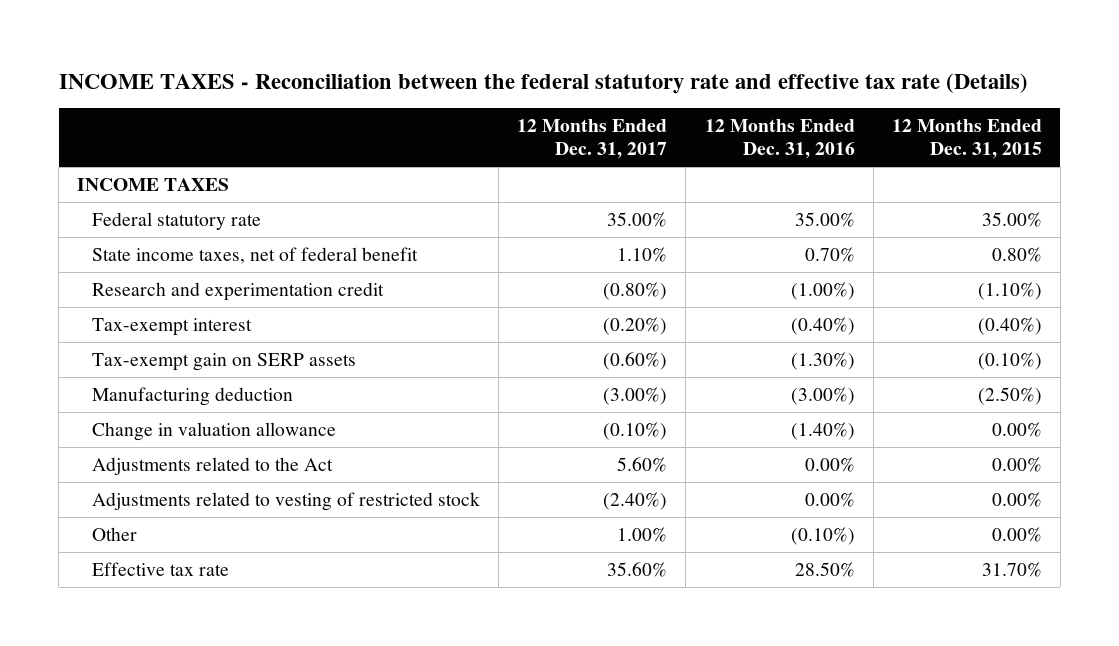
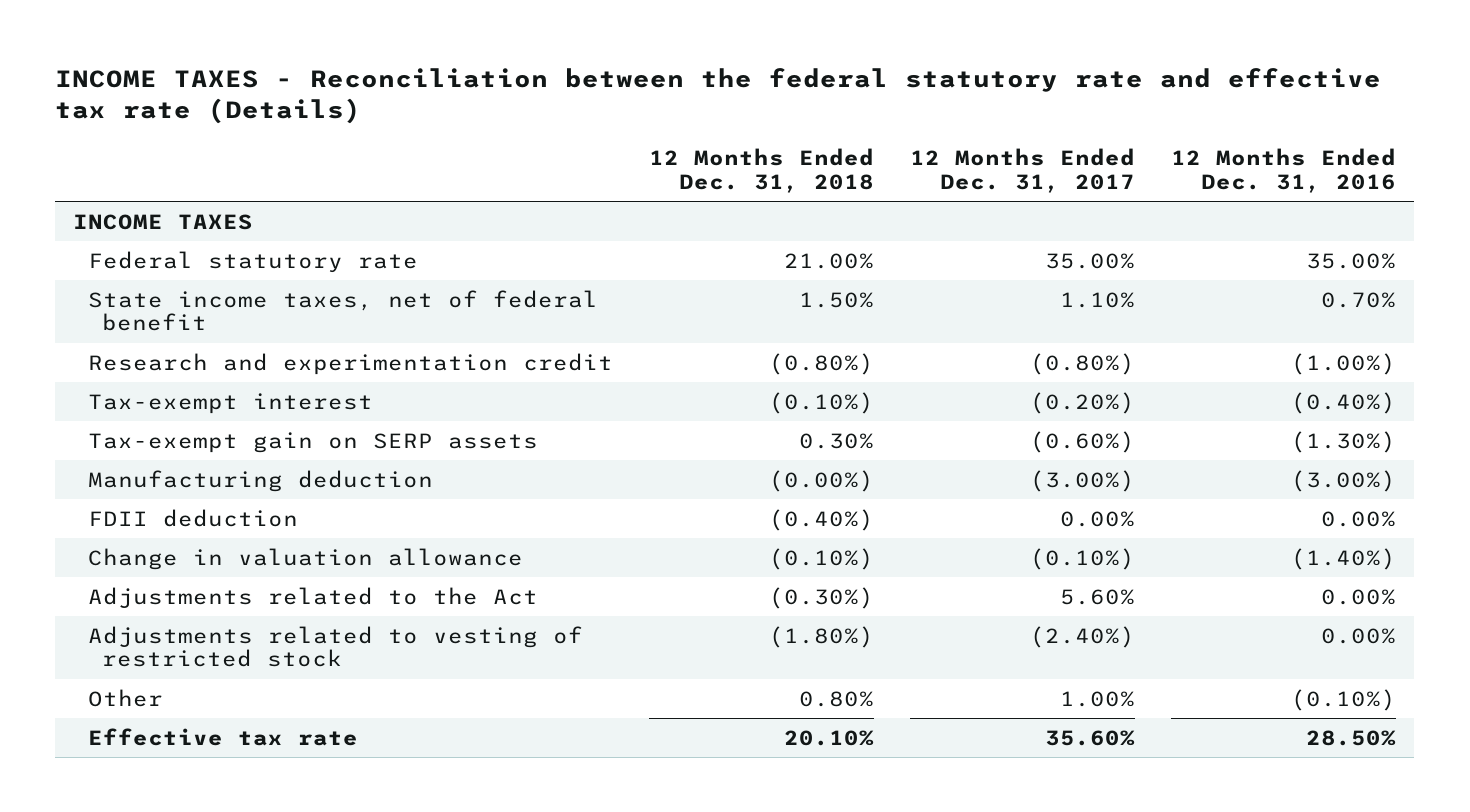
[891,119,1042,159] 12 Months Ended Dec. 31, 2015 -> none
none -> [648,148,874,193] 12 Months Ended Dec. 31, 2018
none -> [87,508,298,527] FDII deduction

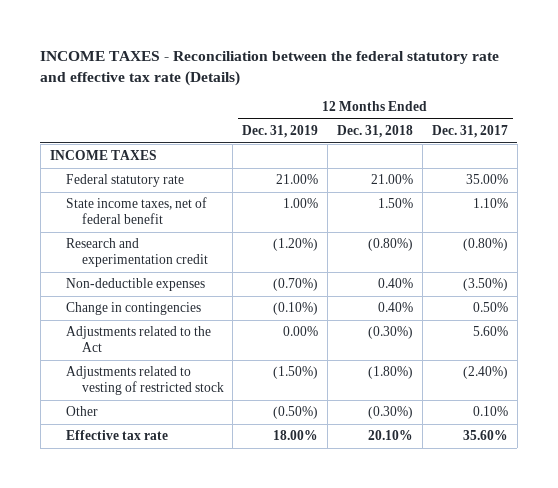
[1171,148,1397,193] 12 Months Ended Dec. 31, 2016 -> none
none -> [242,125,319,139] Dec. 31, 2019
[87,392,373,414] Tax-exempt interest -> none
[87,431,538,453] Tax-exempt gain on SERP assets -> none
[87,469,433,492] Manufacturing deduction -> none
[87,508,298,527] FDII deduction -> none
[87,547,523,570] Change in valuation allowance -> none
none -> [65,278,205,292] Non-deductible expenses
none -> [65,302,201,316] Change in contingencies
[798,690,874,707] 0.80% -> [368,406,414,420] (0.30%)
[1060,690,1136,707] 1.00% -> [473,406,509,417] 0.10%

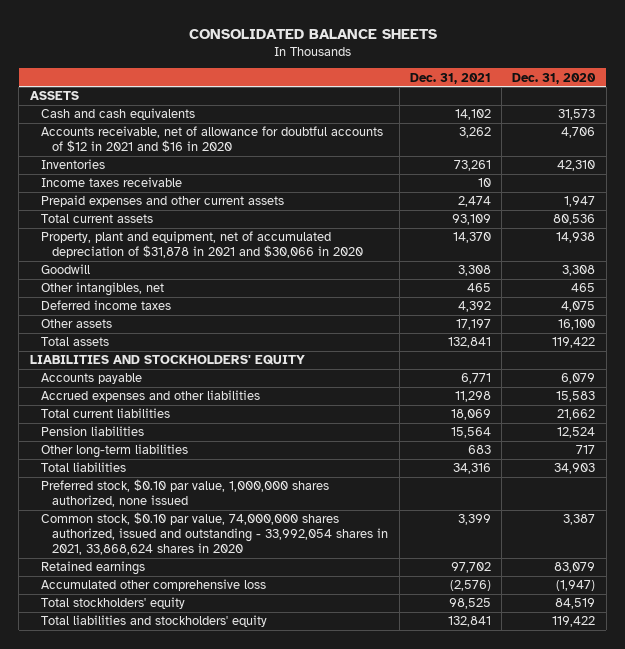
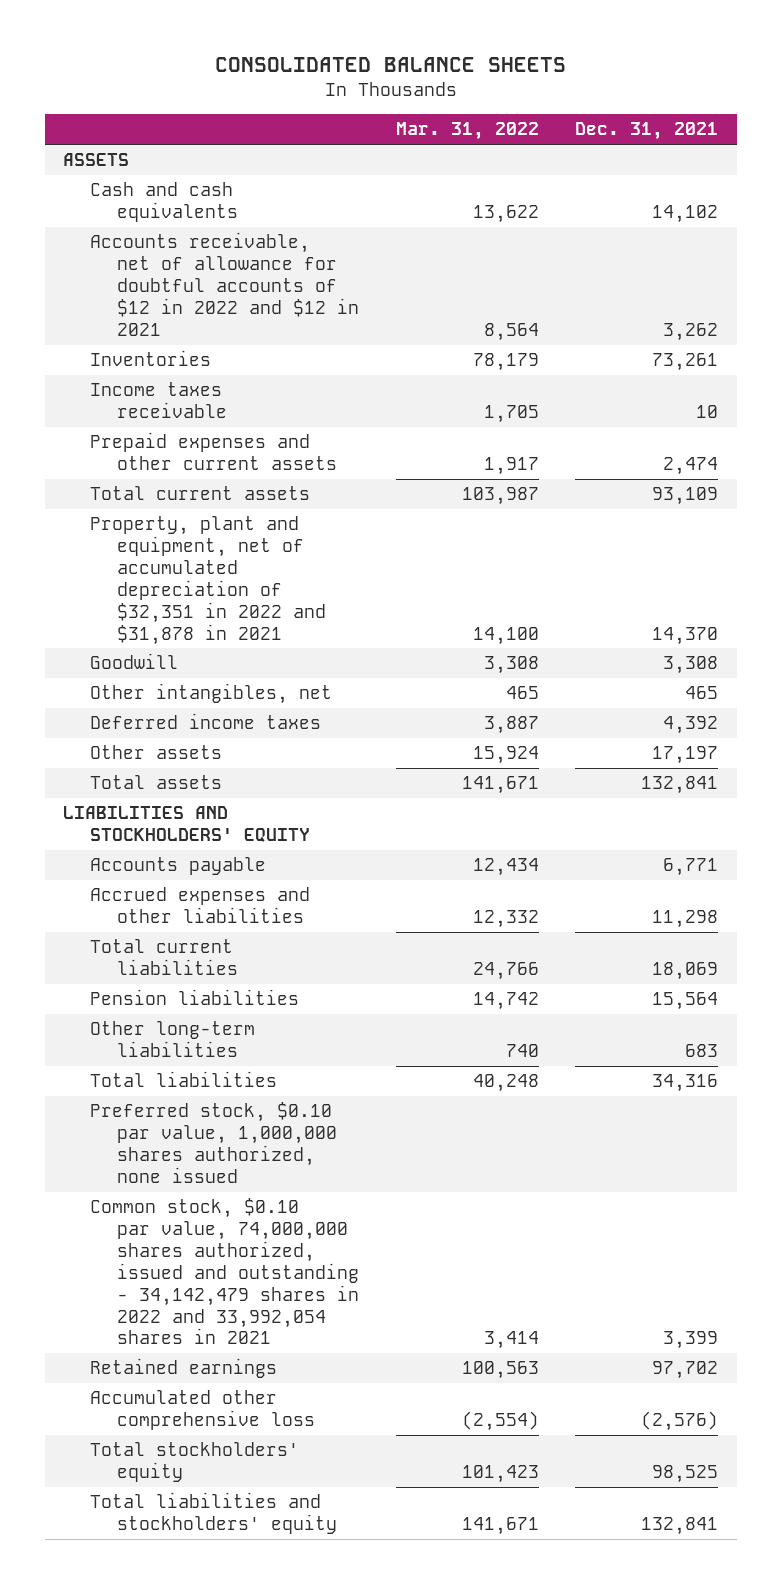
[512,72,597,84] Dec. 31, 2020 -> none
none -> [395,122,539,141] Mar. 31, 2022
[40,126,383,153] Accounts receivable, net of allowance for doubtful accounts of $12 in 2021 and $16 in 2020 -> [90,232,360,336] Accounts receivable, net of allowance for doubtful accounts of $12 in 2022 and $12 in 2021
[40,231,364,259] Property, plant and equipment, net of accumulated depreciation of $31,878 in 2021 and $30,066 in 2020 -> [90,516,327,645] Property, plant and equipment, net of accumulated depreciation of $32,351 in 2022 and $31,878 in 2021
[40,512,389,556] Common stock, $0.10 par value, 74,000,000 shares authorized, issued and outstanding - 33,992,054 shares in 2021, 33,868,624 shares in 2020 -> [90,1198,360,1345] Common stock, $0.10 par value, 74,000,000 shares authorized, issued and outstanding - 34,142,479 shares in 2022 and 33,992,054 shares in 2021

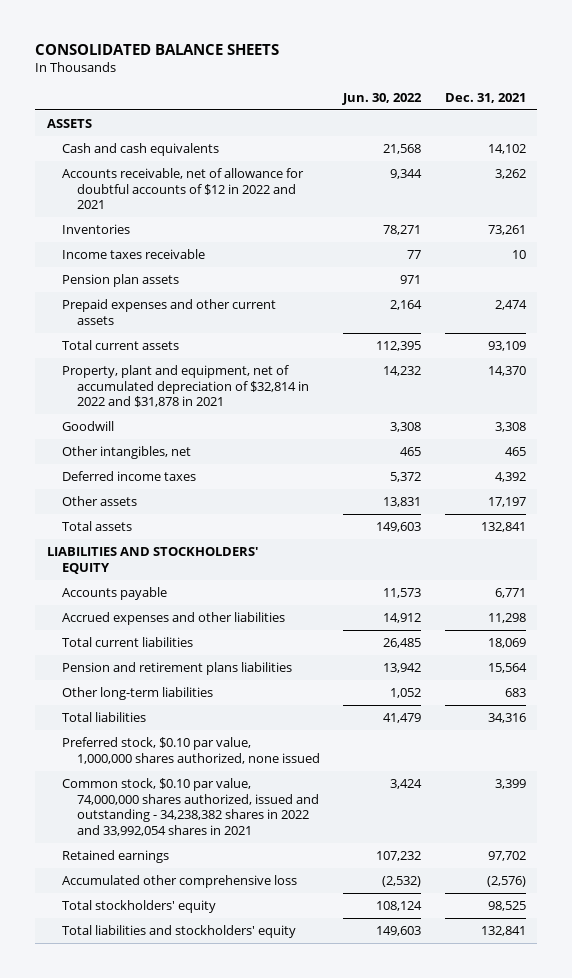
[395,122,539,141] Mar. 31, 2022 -> none
none -> [342,92,423,105] Jun. 30, 2022
[90,232,360,336] Accounts receivable, net of allowance for doubtful accounts of $12 in 2022 and $12 in 2021 -> [62,167,305,210] Accounts receivable, net of allowance for doubtful accounts of $12 in 2022 and 2021
none -> [62,273,180,287] Pension plan assets
[90,516,327,645] Property, plant and equipment, net of accumulated depreciation of $32,351 in 2022 and $31,878 in 2021 -> [62,364,310,408] Property, plant and equipment, net of accumulated depreciation of $32,814 in 2022 and $31,878 in 2021
[90,989,300,1006] Pension liabilities -> [62,661,293,675] Pension and retirement plans liabilities
[90,1198,360,1345] Common stock, $0.10 par value, 74,000,000 shares authorized, issued and outstanding - 34,142,479 shares in 2022 and 33,992,054 shares in 2021 -> [62,777,320,837] Common stock, $0.10 par value, 74,000,000 shares authorized, issued and outstanding - 34,238,382 shares in 2022 and 33,992,054 shares in 2021

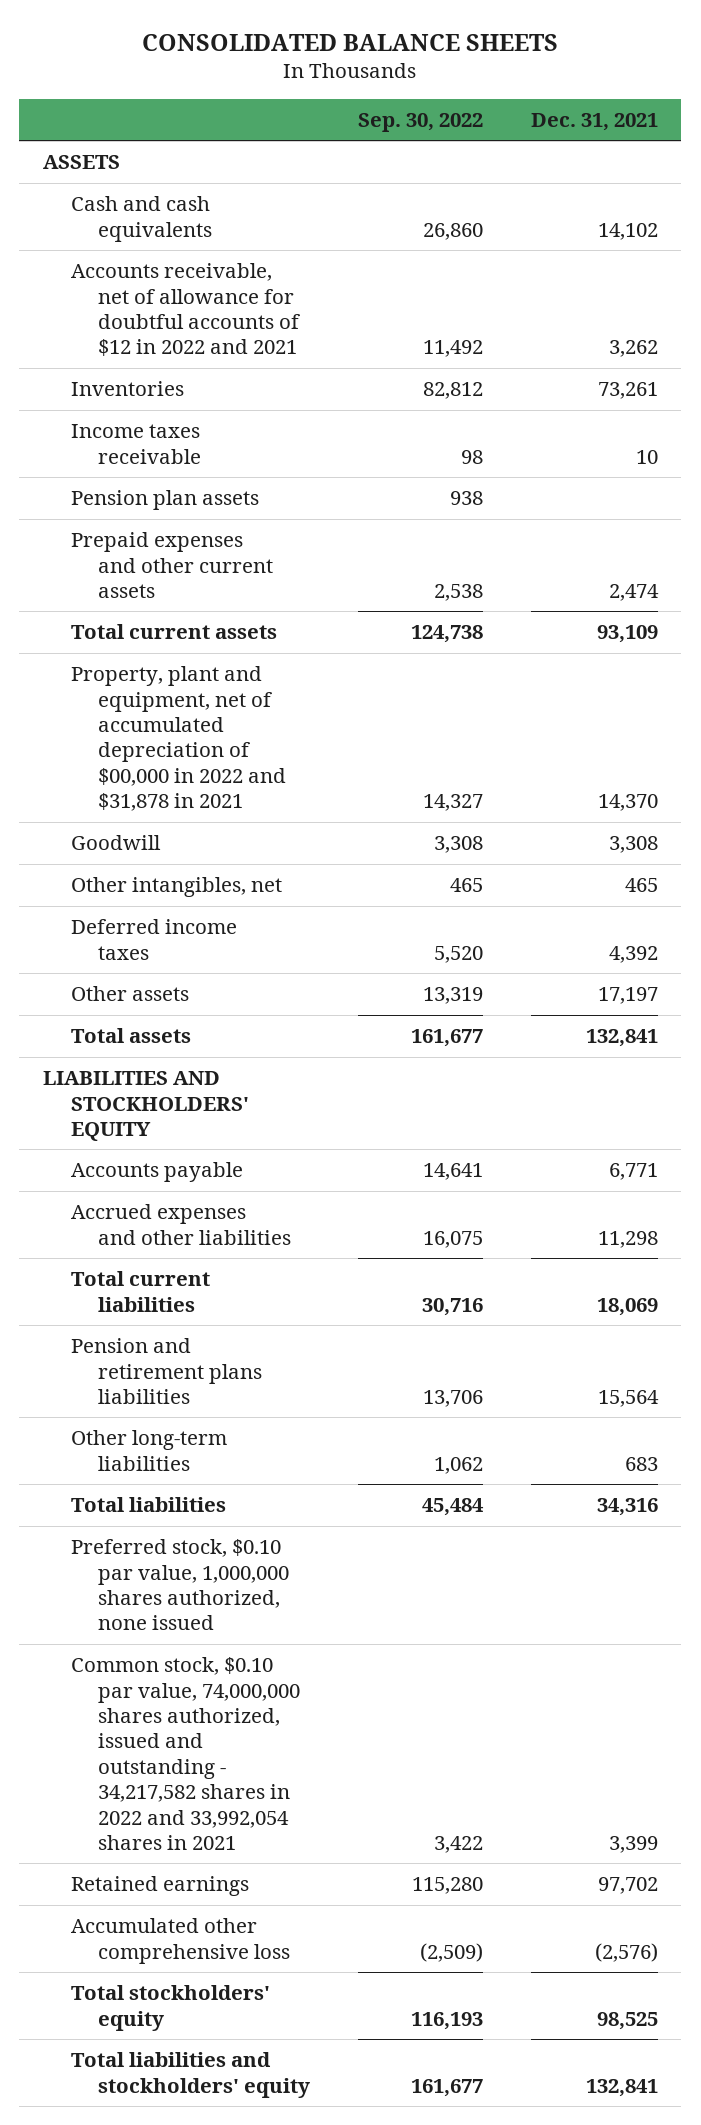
[342,92,423,105] Jun. 30, 2022 -> none
none -> [357,112,483,132] Sep. 30, 2022
[62,364,310,408] Property, plant and equipment, net of accumulated depreciation of $32,814 in 2022 and $31,878 in 2021 -> [70,666,287,812] Property, plant and equipment, net of accumulated depreciation of $00,000 in 2022 and $31,878 in 2021
[62,777,320,837] Common stock, $0.10 par value, 74,000,000 shares authorized, issued and outstanding - 34,238,382 shares in 2022 and 33,992,054 shares in 2021 -> [70,1657,301,1850] Common stock, $0.10 par value, 74,000,000 shares authorized, issued and outstanding - 34,217,582 shares in 2022 and 33,992,054 shares in 2021

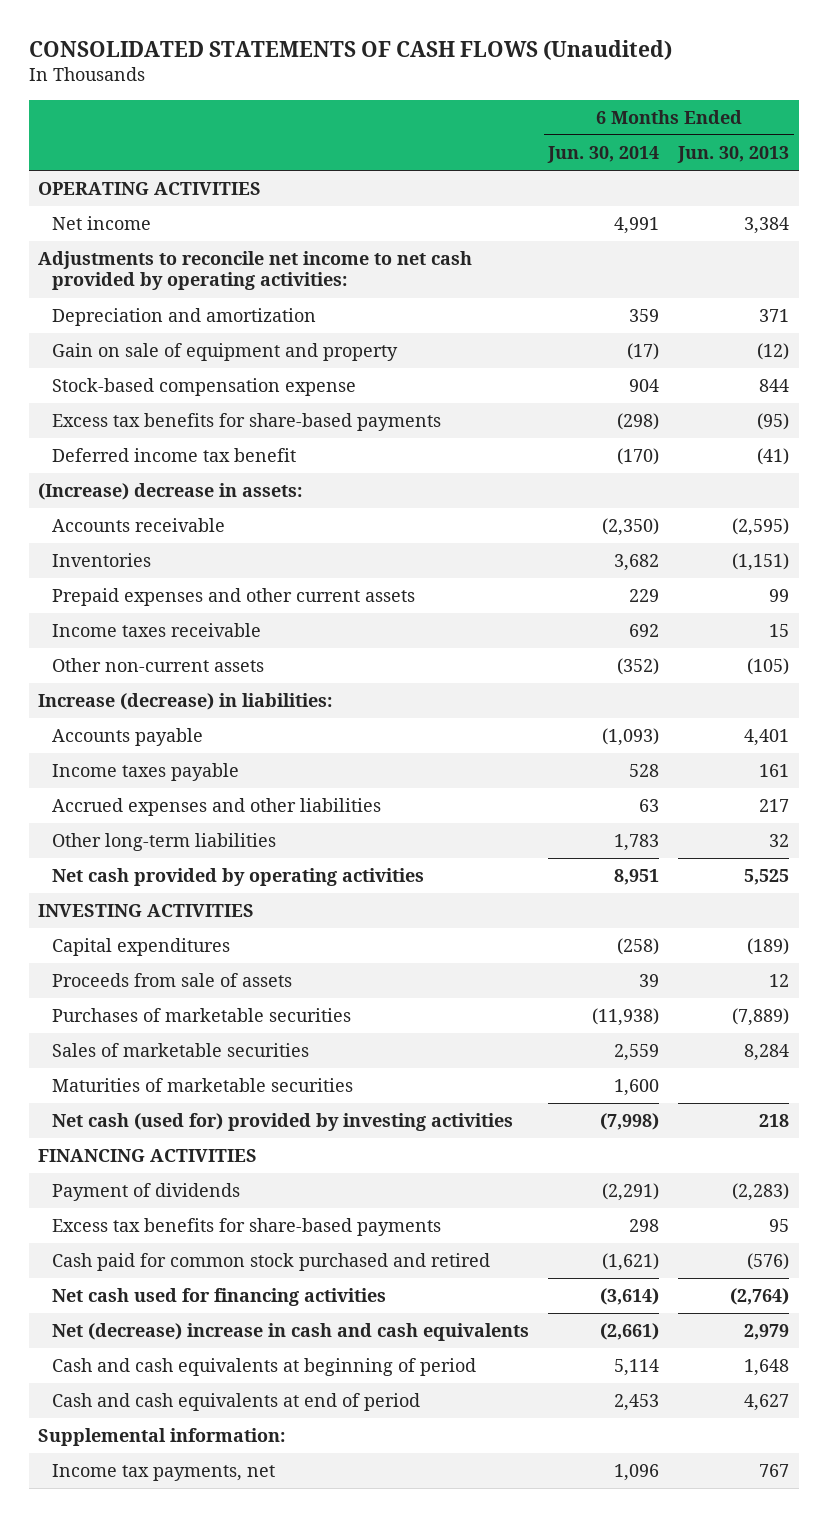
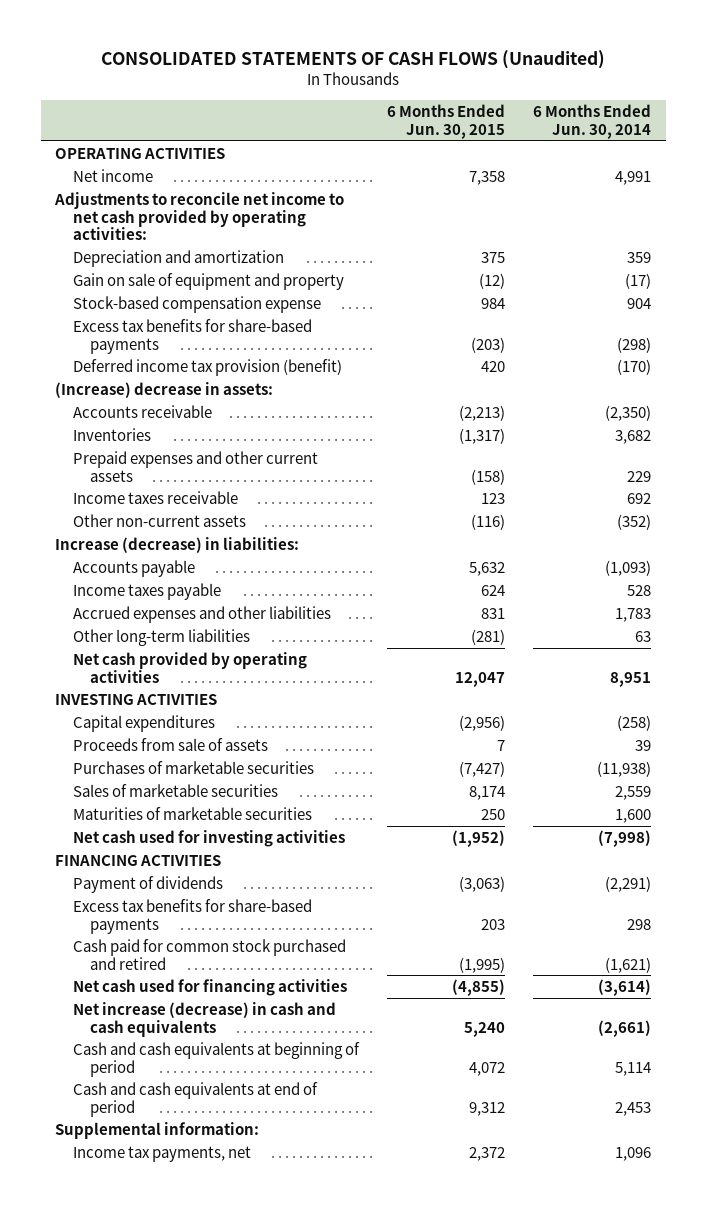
[677,146,790,164] Jun. 30, 2013 -> none
none -> [387,104,506,139] 6 Months Ended Jun. 30, 2015
[52,448,297,463] Deferred income tax benefit -> [72,358,342,376] Deferred income tax provision (benefit)
[639,799,660,813] 63 -> [615,607,652,622] 1,783
[614,834,660,852] 1,783 -> [635,630,652,642] 63
[52,1113,514,1132] Net cash (used for) provided by investing activities -> [72,829,345,847] Net cash used for investing activities
[52,1323,530,1342] Net (decrease) increase in cash and cash equivalents -> [72,1001,336,1037] Net increase (decrease) in cash and cash equivalents

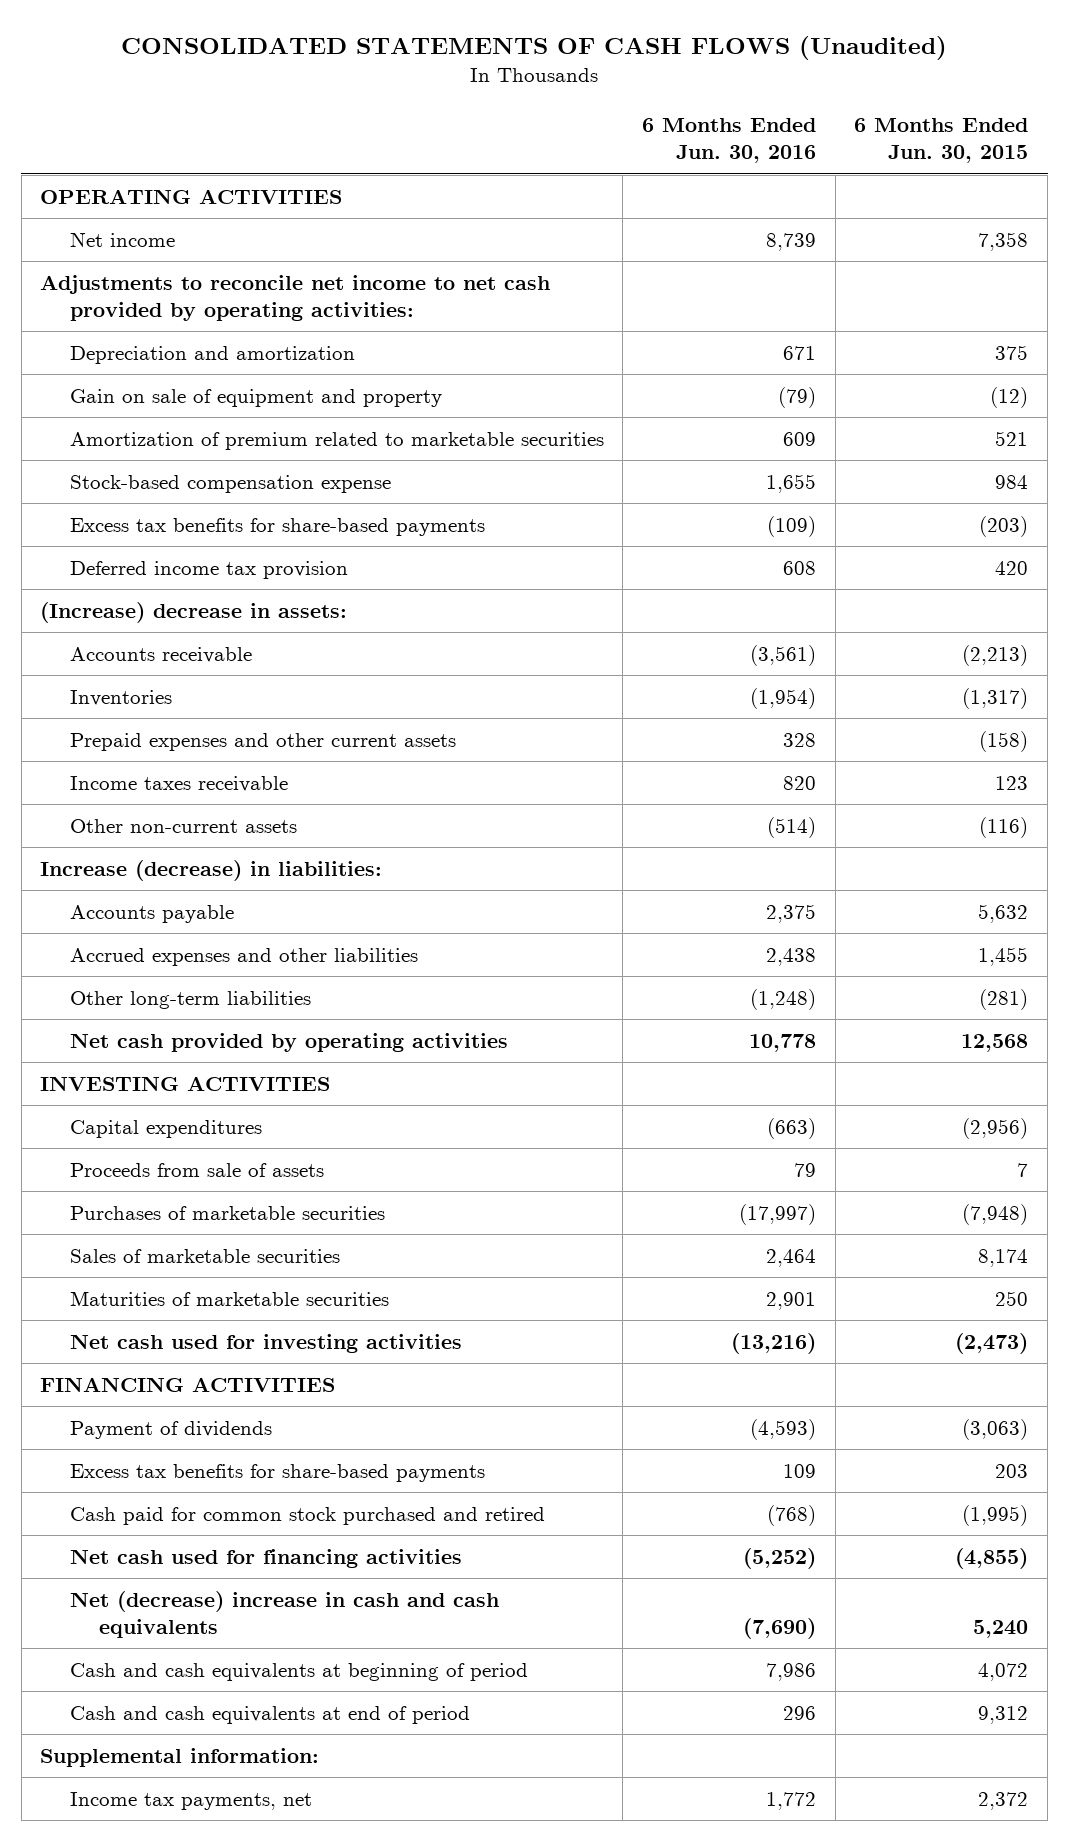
[533,104,652,139] 6 Months Ended Jun. 30, 2014 -> none
none -> [641,118,816,164] 6 Months Ended Jun. 30, 2016
none -> [69,431,604,450] Amortization of premium related to marketable securities
[72,358,342,376] Deferred income tax provision (benefit) -> [69,560,348,579] Deferred income tax provision
[72,582,221,600] Income taxes payable -> none
[481,607,506,619] 831 -> [978,946,1029,966] 1,455
[455,671,506,687] 12,047 -> [961,1033,1029,1052] 12,568
[459,760,506,777] (7,427) -> [962,1203,1029,1225] (7,948)
[452,829,506,847] (1,952) -> [955,1332,1029,1354] (2,473)
[72,1001,336,1037] Net increase (decrease) in cash and cash equivalents -> [69,1590,499,1638] Net (decrease) increase in cash and cash equivalents

